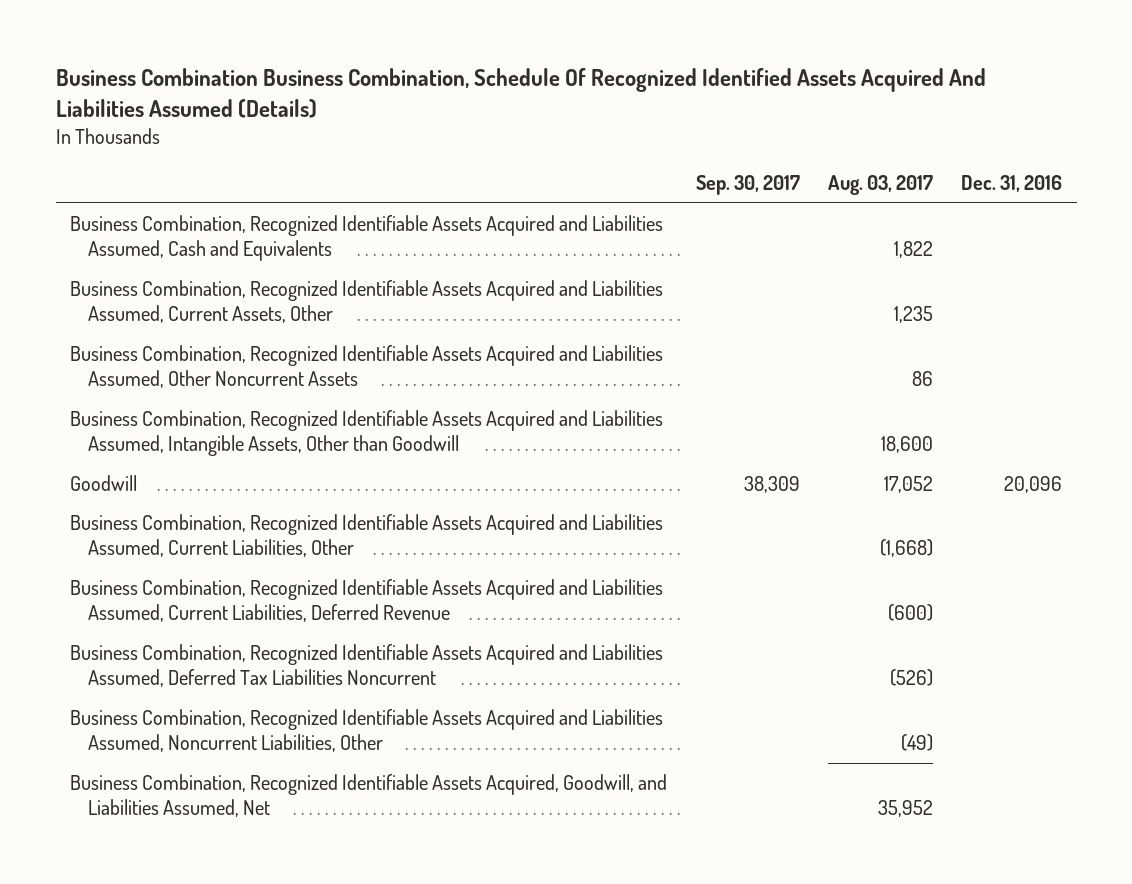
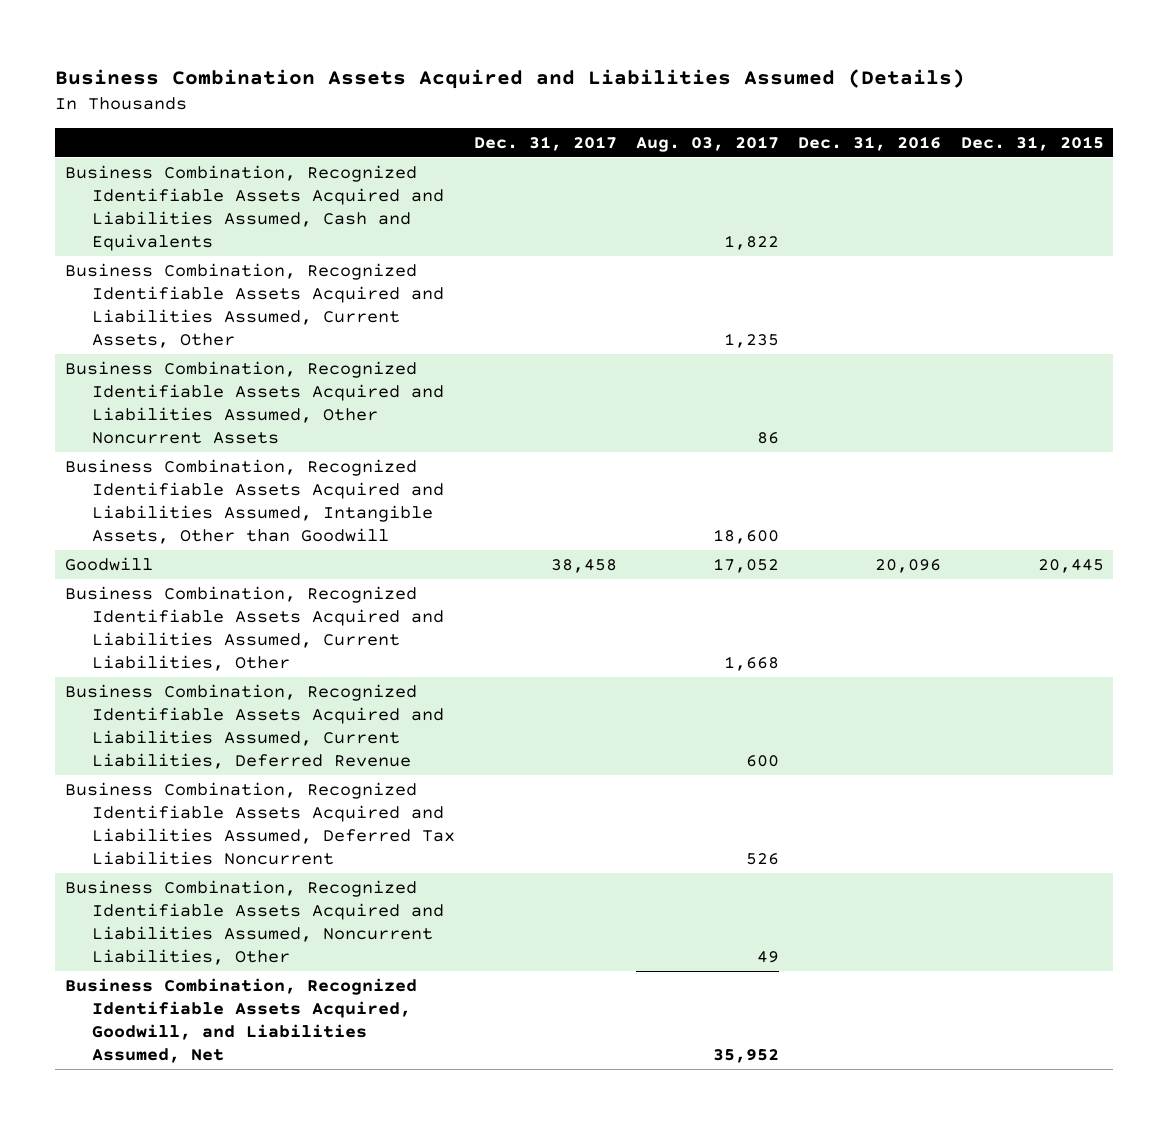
[55,68,986,119] Business Combination Business Combination, Schedule Of Recognized Identified Assets Acquired And Liabilities Assumed (Details) -> [55,69,966,90] Business Combination Assets Acquired and Liabilities Assumed (Details)
[695,175,800,196] Sep. 30, 2017 -> none
none -> [473,136,617,152] Dec. 31, 2017
none -> [960,136,1104,152] Dec. 31, 2015
[879,539,933,558] (1,668) -> [724,656,780,672] 1,668
[887,604,933,622] (600) -> [746,755,780,768] 600
[889,669,933,687] (526) -> [746,853,780,866] 526
[900,734,933,752] (49) -> [757,951,780,964] 49

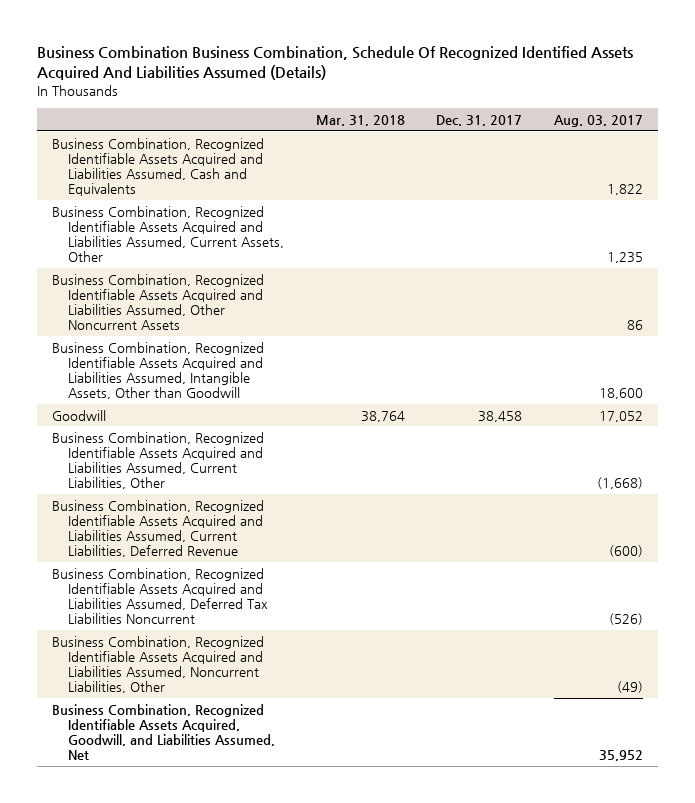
[55,69,966,90] Business Combination Assets Acquired and Liabilities Assumed (Details) -> [36,46,633,81] Business Combination Business Combination, Schedule Of Recognized Identified Assets Acquired And Liabilities Assumed (Details)
[798,136,942,152] Dec. 31, 2016 -> none
[960,136,1104,152] Dec. 31, 2015 -> none
none -> [315,115,405,127] Mar. 31, 2018
[724,656,780,672] 1,668 -> [596,477,643,490] (1,668)
[746,755,780,768] 600 -> [608,545,643,558] (600)
[746,853,780,866] 526 -> [608,613,643,626] (526)
[757,951,780,964] 49 -> [616,681,643,694] (49)

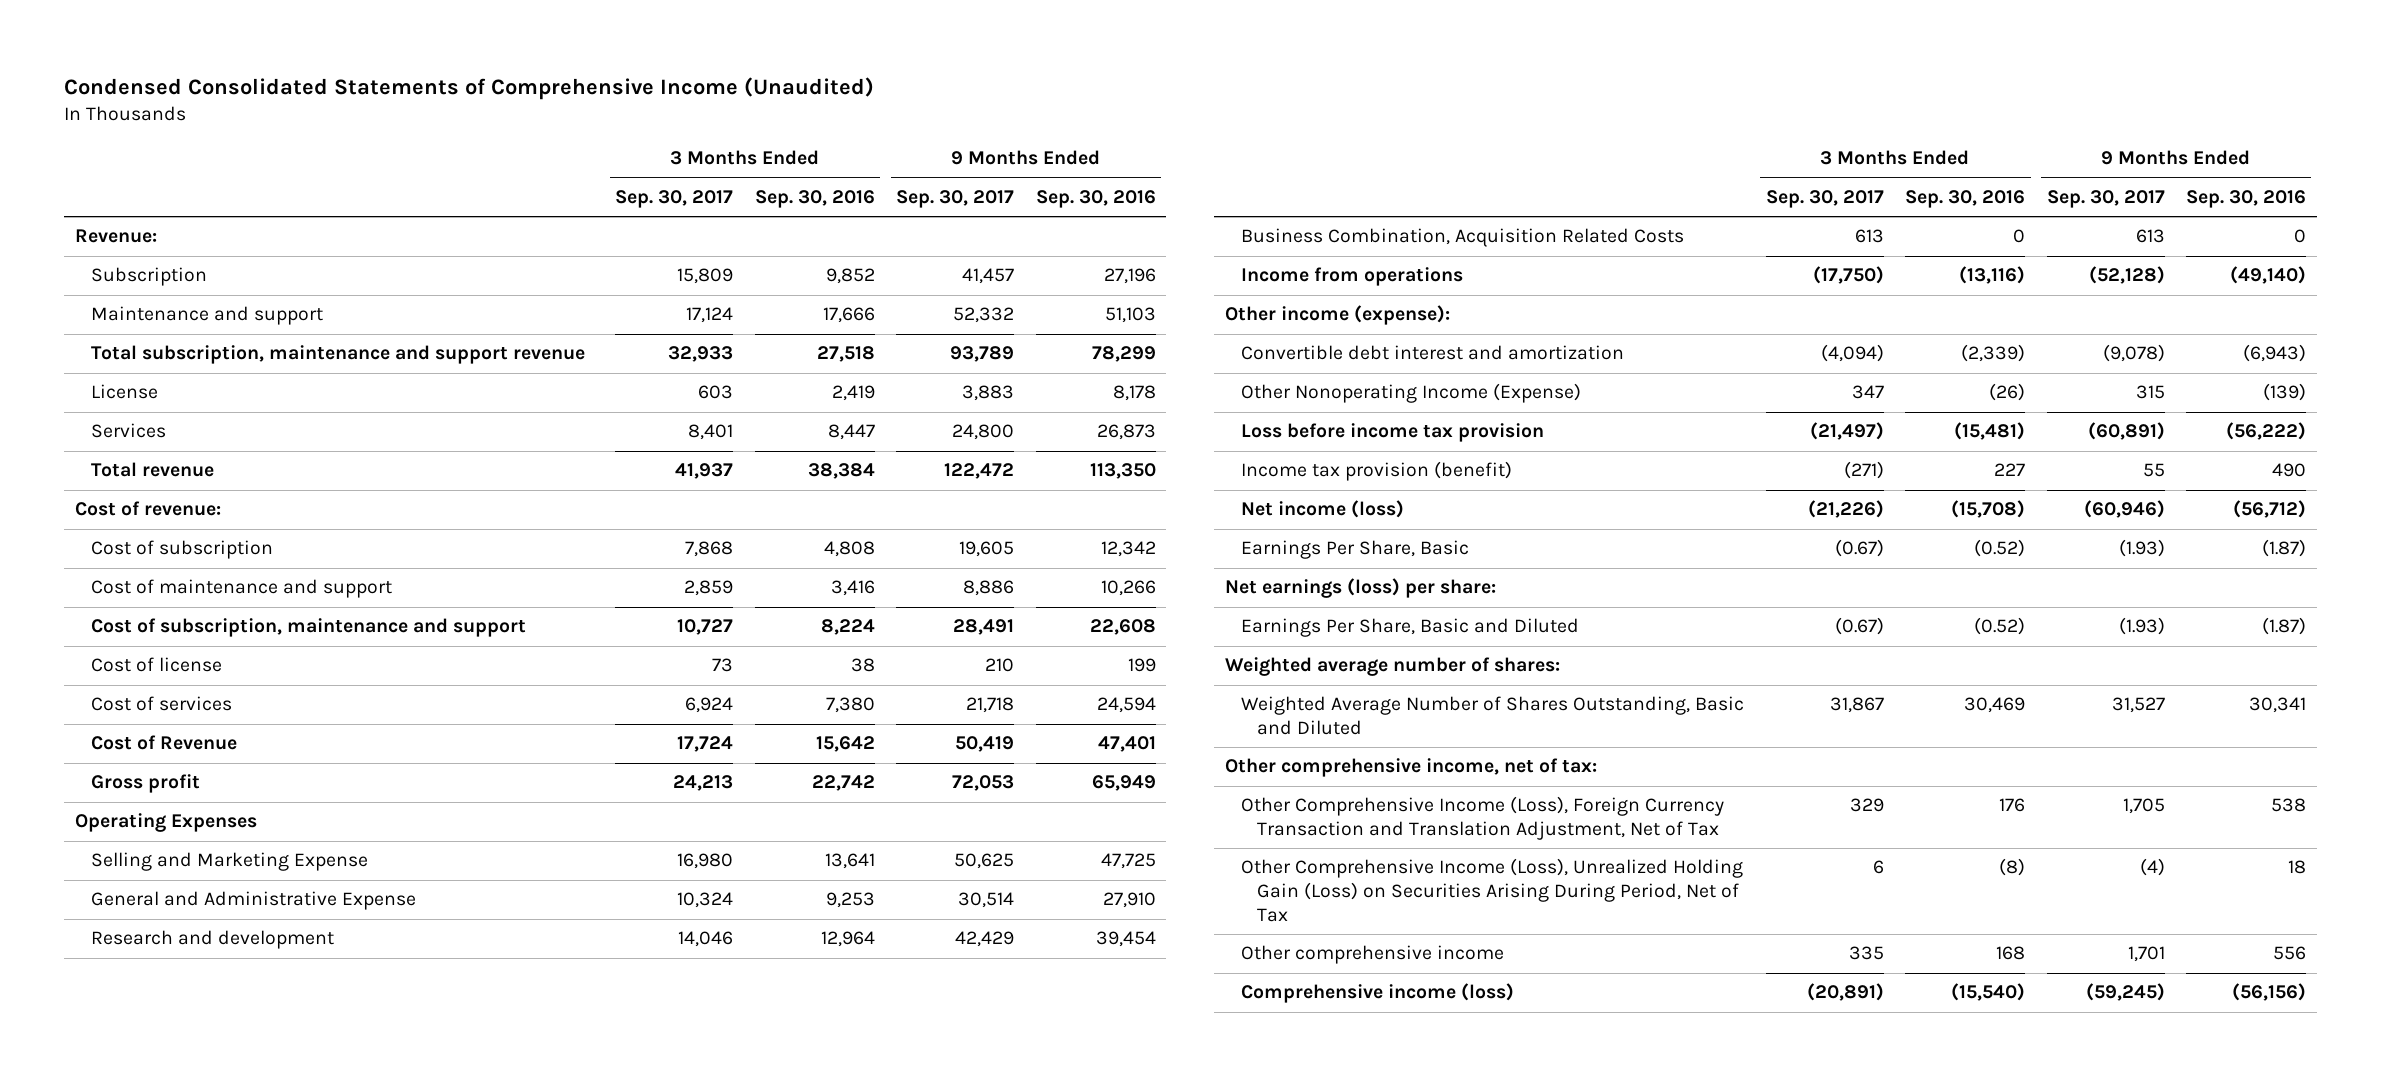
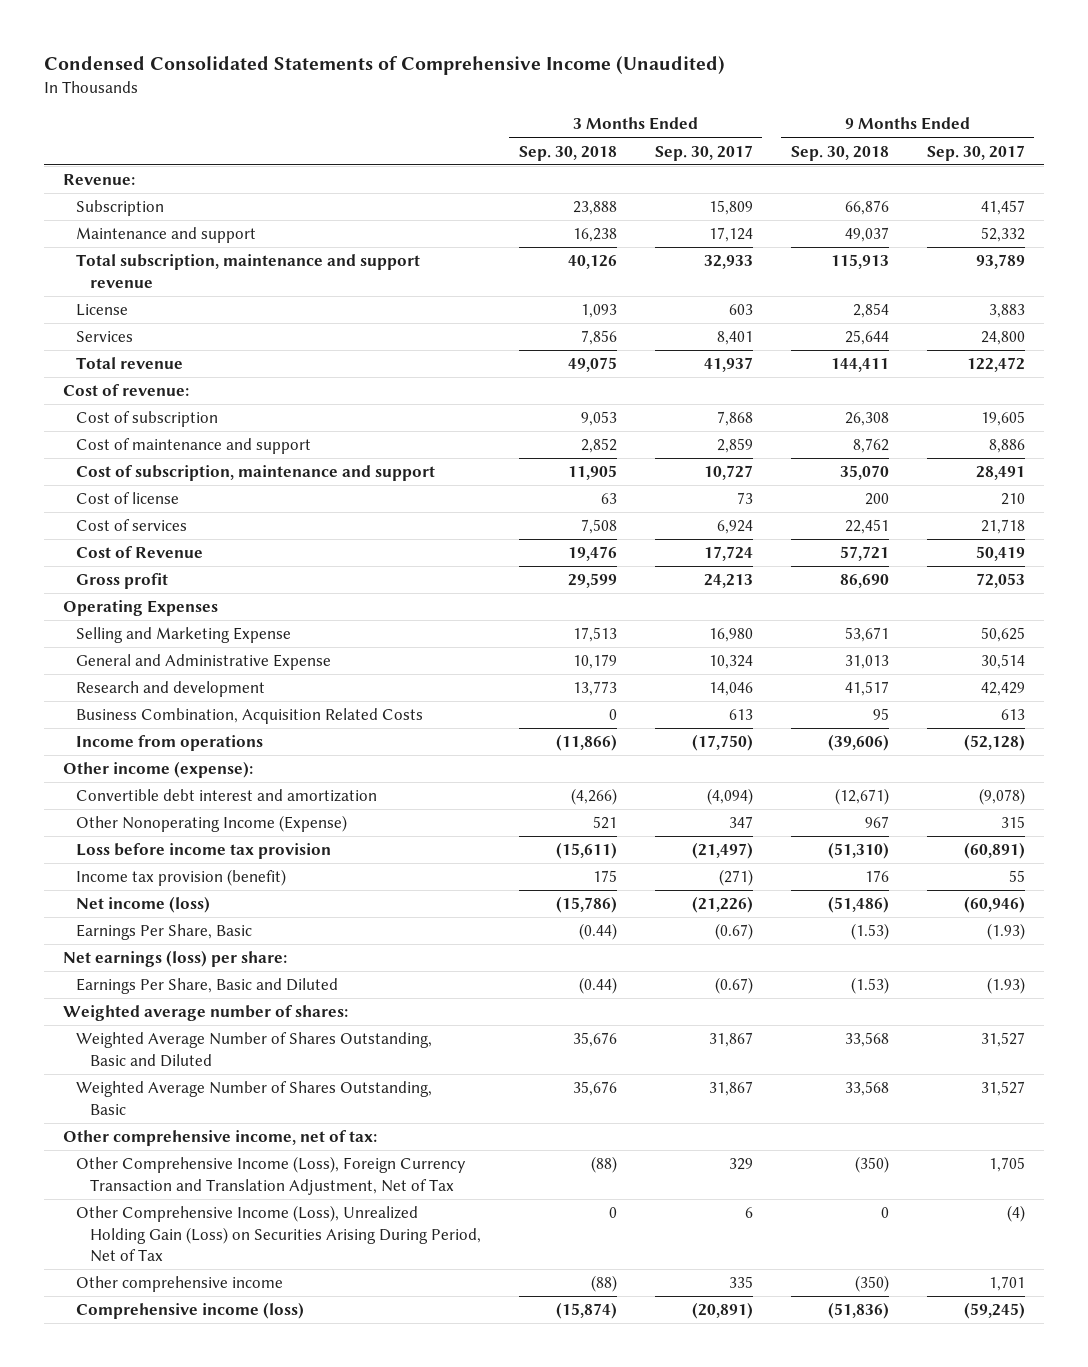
[754,189,875,208] Sep. 30, 2016 -> none
[1035,189,1156,208] Sep. 30, 2016 -> none
none -> [518,145,617,161] Sep. 30, 2018
none -> [790,145,889,161] Sep. 30, 2018
none -> [76,1081,433,1115] Weighted Average Number of Shares Outstanding, Basic

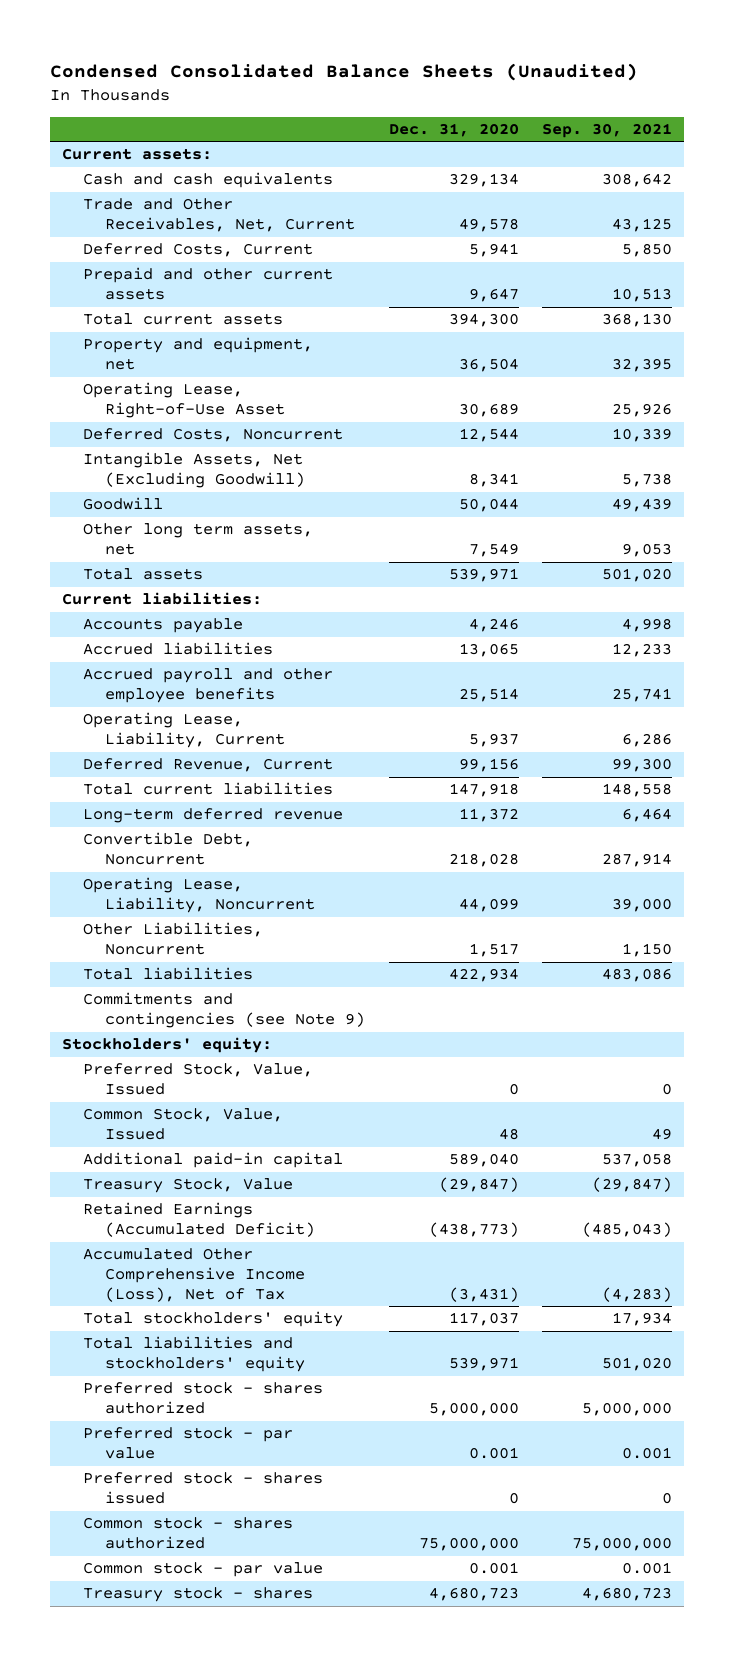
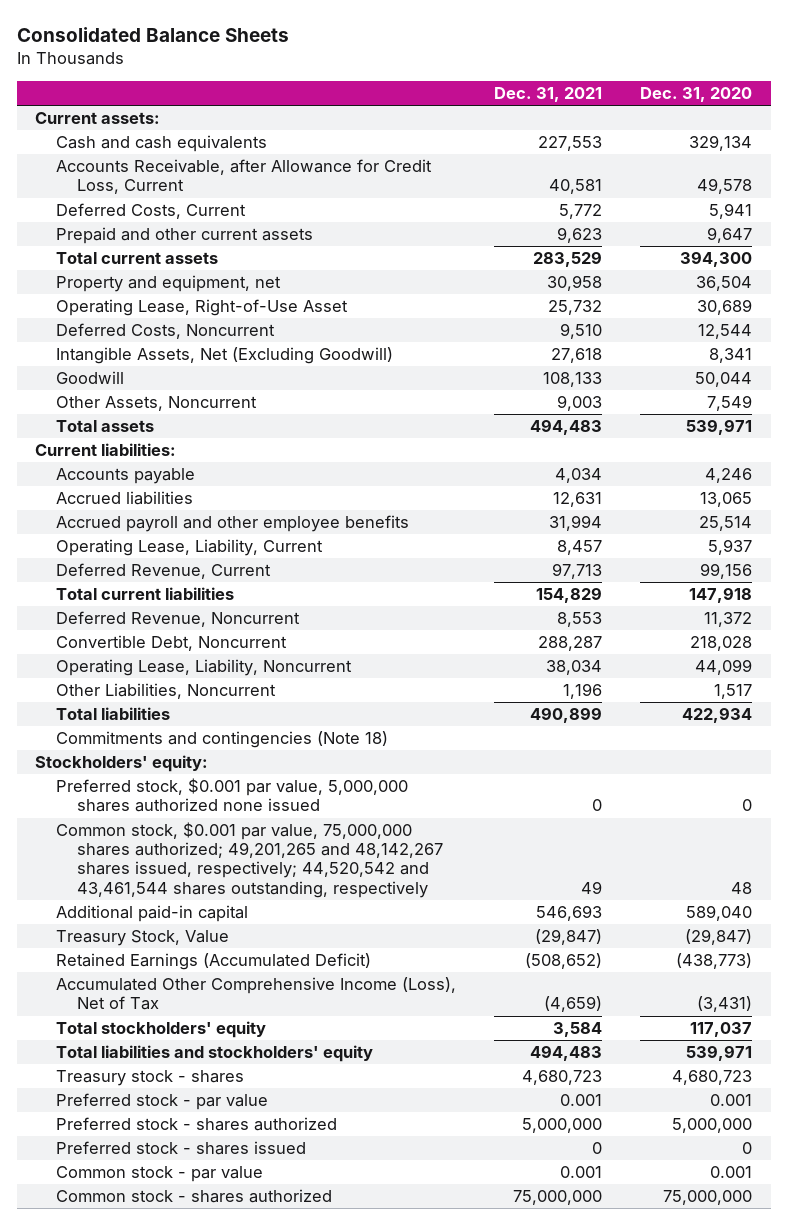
[50,62,639,81] Condensed Consolidated Balance Sheets (Unaudited) -> [16,27,289,43] Consolidated Balance Sheets
[542,123,673,139] Sep. 30, 2021 -> none
none -> [494,87,603,103] Dec. 31, 2021
[83,198,355,233] Trade and Other Receivables, Net, Current -> [56,159,433,195] Accounts Receivable, after Allowance for Credit Loss, Current
[83,523,314,556] Other long term assets, net -> [56,396,258,412] Other Assets, Noncurrent
[83,808,344,824] Long-term deferred revenue -> [56,611,301,628] Deferred Revenue, Noncurrent
[83,992,365,1029] Commitments and contingencies (see Note 9) -> [56,731,389,749] Commitments and contingencies (Note 18)
[83,1063,314,1096] Preferred Stock, Value, Issued -> [56,778,409,813] Preferred stock, $0.001 par value, 5,000,000 shares authorized none issued
[83,1108,284,1141] Common Stock, Value, Issued -> [56,822,444,898] Common stock, $0.001 par value, 75,000,000 shares authorized; 49,201,265 and 48,142,267 shares issued, respectively; 44,520,542 and 43,461,544 shares outstanding, respectively
[83,1587,314,1603] Treasury stock - shares -> [56,1070,245,1087] Treasury stock - shares
[83,1382,324,1415] Preferred stock - shares authorized -> [56,1117,338,1132] Preferred stock - shares authorized
[83,1517,294,1550] Common stock - shares authorized -> [56,1189,333,1204] Common stock - shares authorized

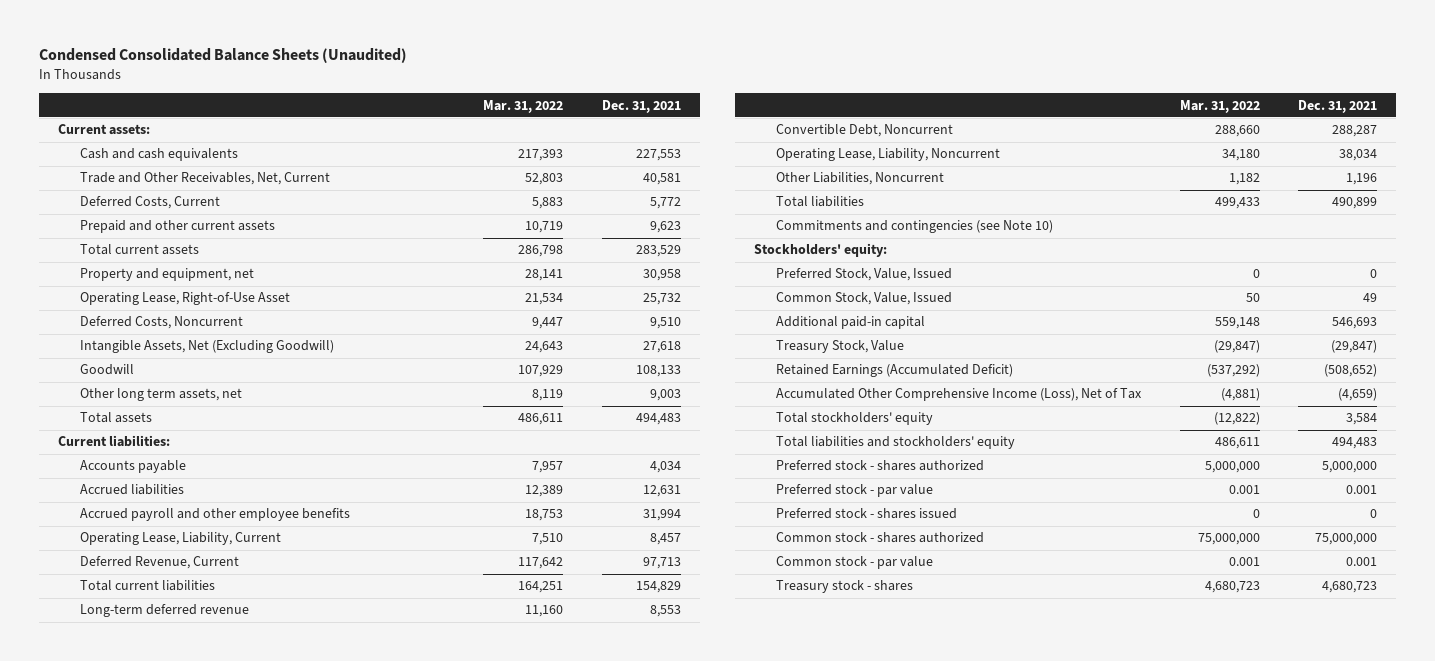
[16,27,289,43] Consolidated Balance Sheets -> [38,48,407,64] Condensed Consolidated Balance Sheets (Unaudited)
[640,87,753,103] Dec. 31, 2020 -> none
none -> [483,99,564,113] Mar. 31, 2022
[56,159,433,195] Accounts Receivable, after Allowance for Credit Loss, Current -> [80,172,331,186] Trade and Other Receivables, Net, Current
[56,396,258,412] Other Assets, Noncurrent -> [80,388,243,402] Other long term assets, net
[56,611,301,628] Deferred Revenue, Noncurrent -> [80,604,250,618] Long-term deferred revenue
[56,731,389,749] Commitments and contingencies (Note 18) -> [776,220,1054,234] Commitments and contingencies (see Note 10)
[56,778,409,813] Preferred stock, $0.001 par value, 5,000,000 shares authorized none issued -> [776,268,953,282] Preferred Stock, Value, Issued
[56,822,444,898] Common stock, $0.001 par value, 75,000,000 shares authorized; 49,201,265 and 48,142,267 shares issued, respectively; 44,520,542 and 43,461,544 shares outstanding, respectively -> [776,292,953,306] Common Stock, Value, Issued
[56,1093,269,1111] Preferred stock - par value -> [776,484,934,498] Preferred stock - par value
[56,1166,264,1183] Common stock - par value -> [776,556,934,570] Common stock - par value
[56,1070,245,1087] Treasury stock - shares -> [776,580,914,594] Treasury stock - shares

